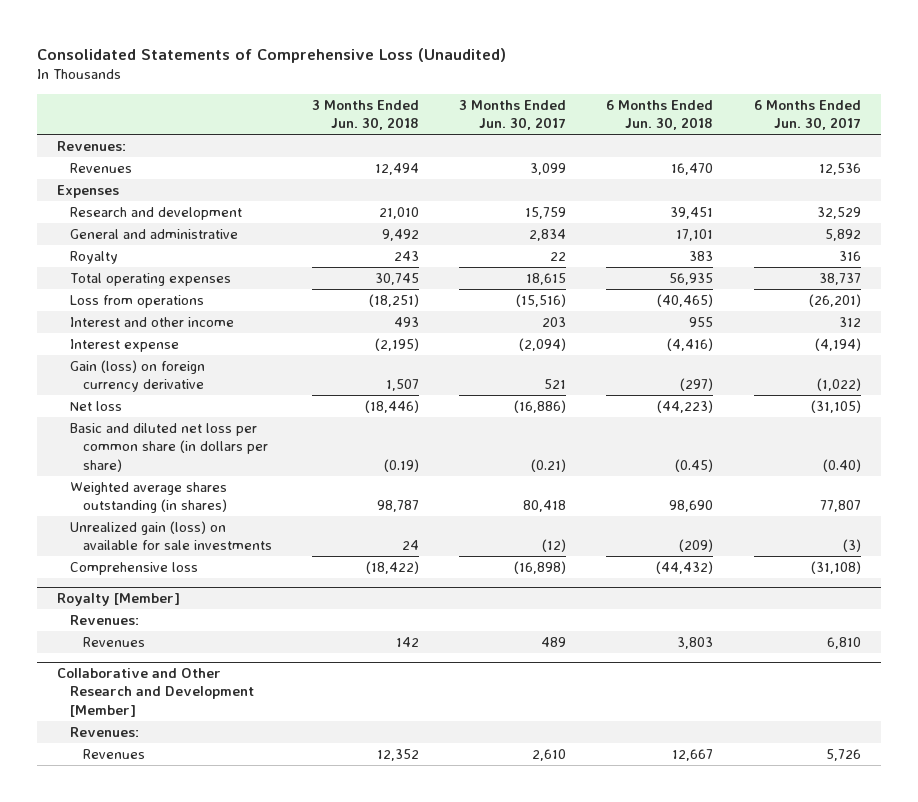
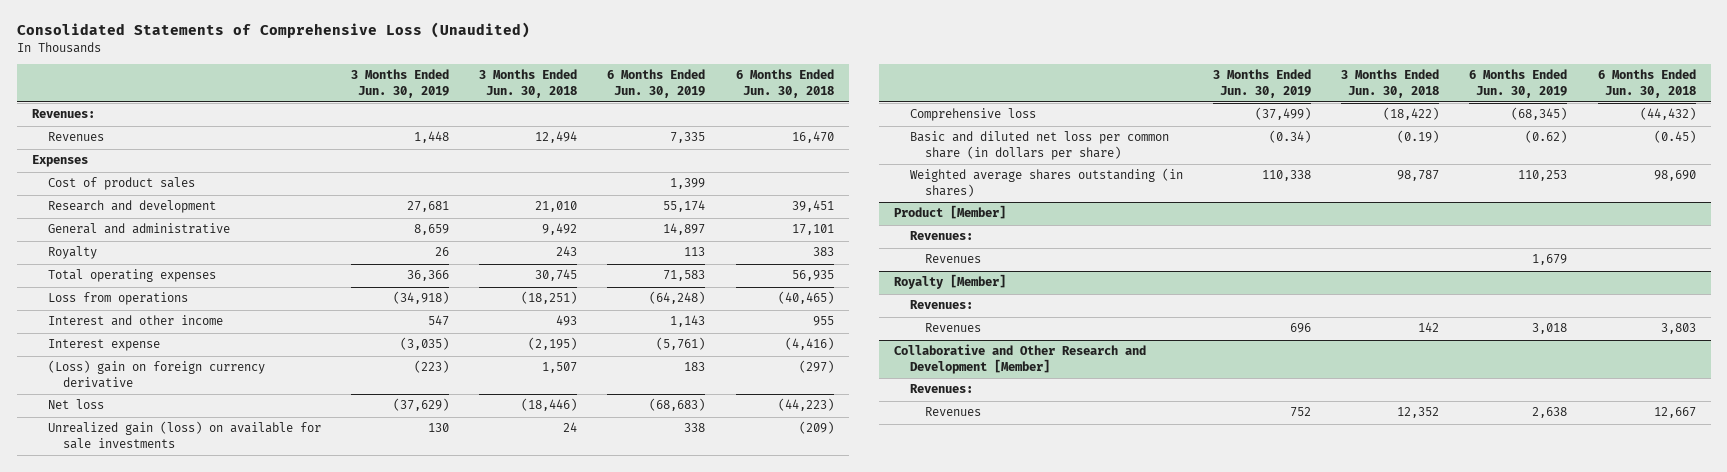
[459,99,567,131] 3 Months Ended Jun. 30, 2017 -> none
[753,99,861,131] 6 Months Ended Jun. 30, 2017 -> none
none -> [350,69,449,98] 3 Months Ended Jun. 30, 2019
none -> [607,69,706,98] 6 Months Ended Jun. 30, 2019
none -> [47,177,195,191] Cost of product sales
[69,359,205,393] Gain (loss) on foreign currency derivative -> [47,360,265,389] (Loss) gain on foreign currency derivative
[69,422,268,472] Basic and diluted net loss per common share (in dollars per share) -> [909,131,1169,161] Basic and diluted net loss per common share (in dollars per share)
[69,481,227,514] Weighted average shares outstanding (in shares) -> [909,168,1183,198] Weighted average shares outstanding (in shares)
none -> [893,205,1006,220] Product [Member]
none -> [909,231,973,241] Revenues:
none -> [925,254,982,264] Revenues

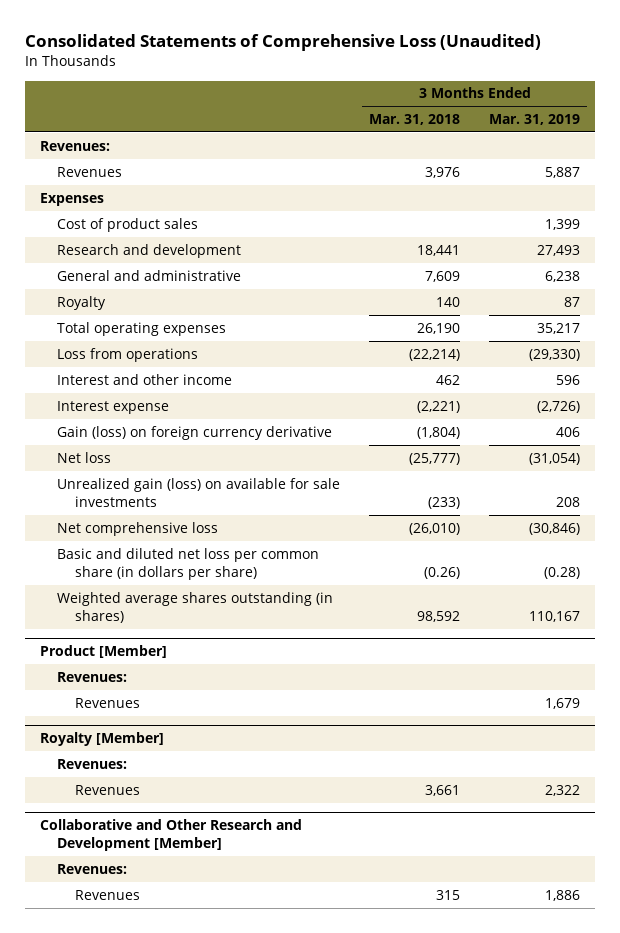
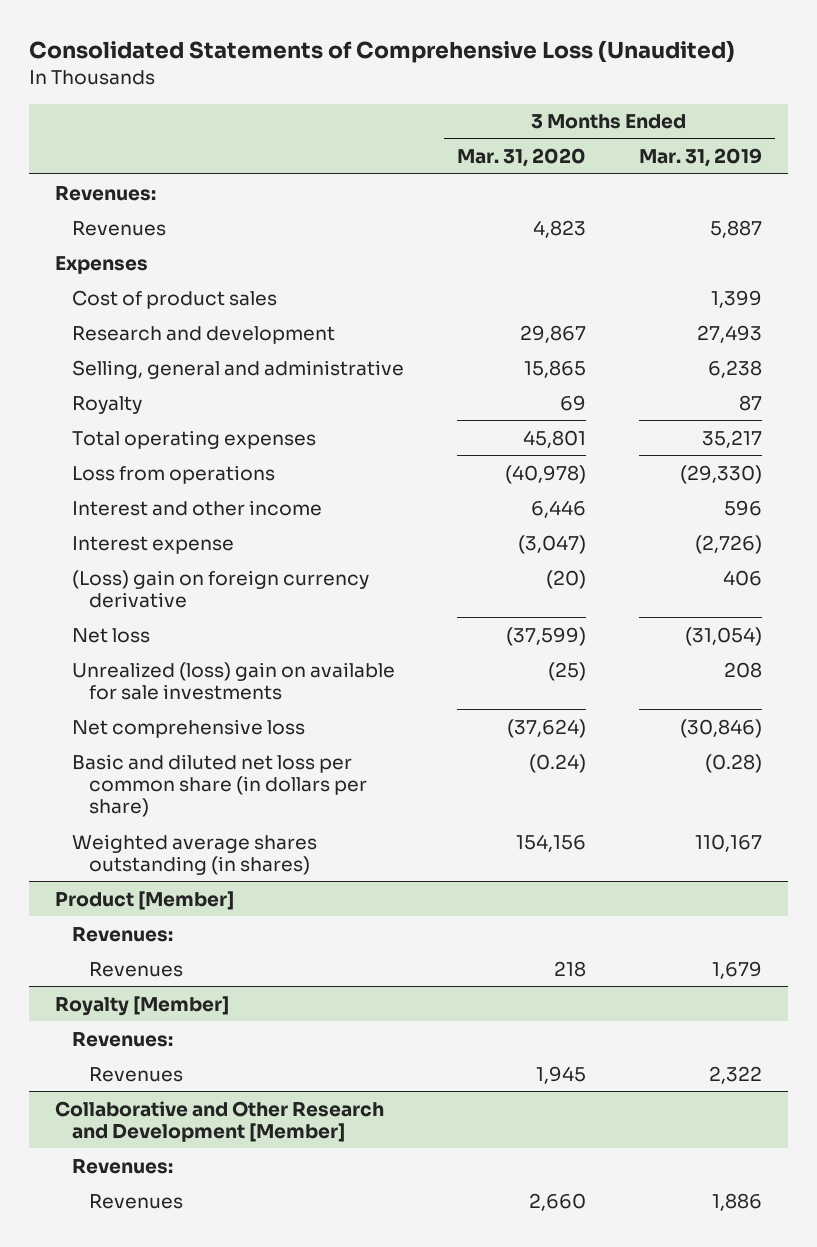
[369,113,461,125] Mar. 31, 2018 -> none
none -> [456,148,586,168] Mar. 31, 2020
[57,269,242,281] General and administrative -> [72,359,405,379] Selling, general and administrative
[57,425,333,440] Gain (loss) on foreign currency derivative -> [72,569,370,608] (Loss) gain on foreign currency derivative
[57,477,341,507] Unrealized gain (loss) on available for sale investments -> [72,661,396,700] Unrealized (loss) gain on available for sale investments

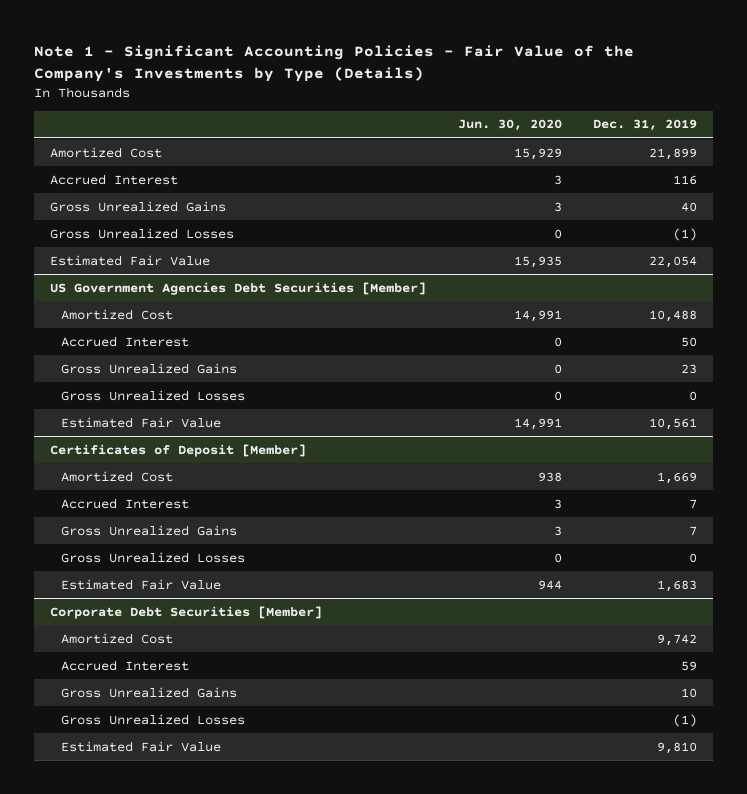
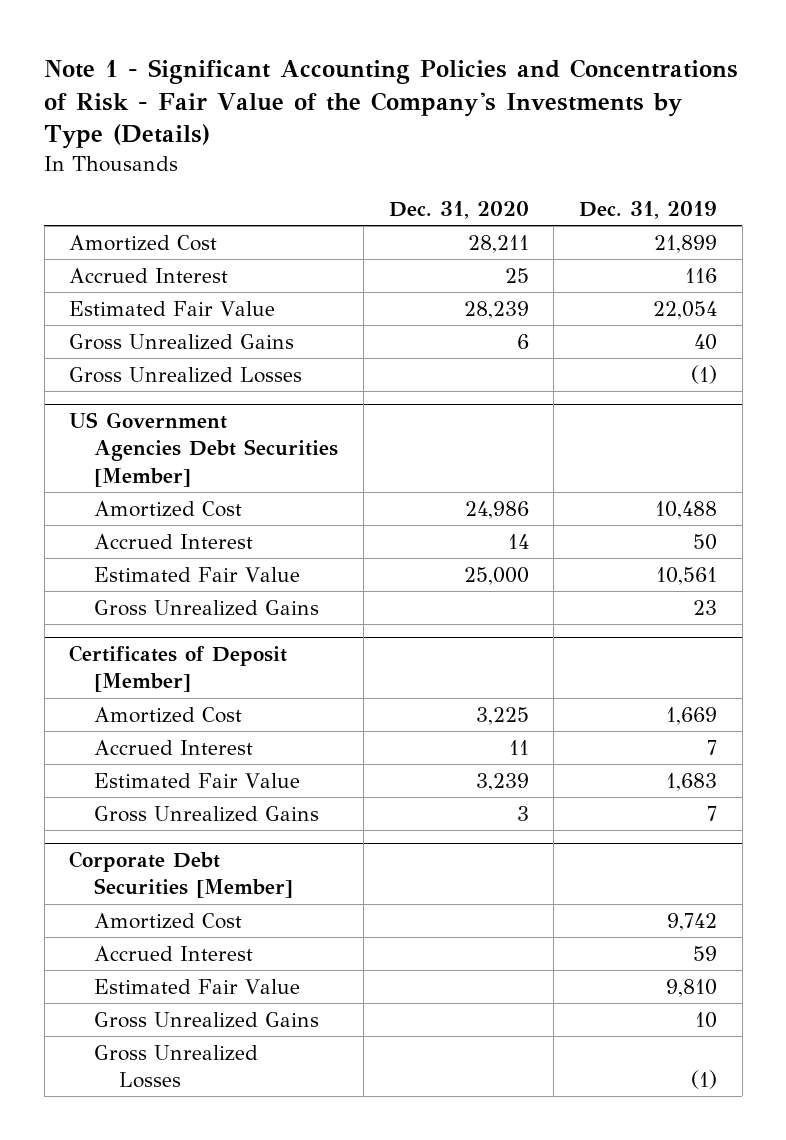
[34,45,635,82] Note 1 - Significant Accounting Policies - Fair Value of the Company's Investments by Type (Details) -> [44,58,739,150] Note 1 - Significant Accounting Policies and Concentrations of Risk - Fair Value of the Company's Investments by Type (Details)
[457,119,562,132] Jun. 30, 2020 -> none
none -> [388,200,529,219] Dec. 31, 2020
[50,254,211,266] Estimated Fair Value -> [69,300,276,316] Estimated Fair Value
[61,389,246,401] Gross Unrealized Losses -> none
[61,362,238,374] Gross Unrealized Gains -> [94,599,320,616] Gross Unrealized Gains
[61,551,246,563] Gross Unrealized Losses -> none
[61,524,238,536] Gross Unrealized Gains -> [94,805,320,822] Gross Unrealized Gains
[61,740,222,752] Estimated Fair Value -> [94,978,301,994] Estimated Fair Value

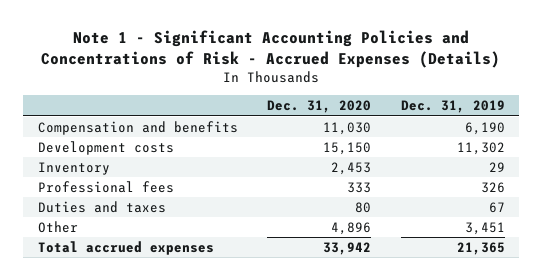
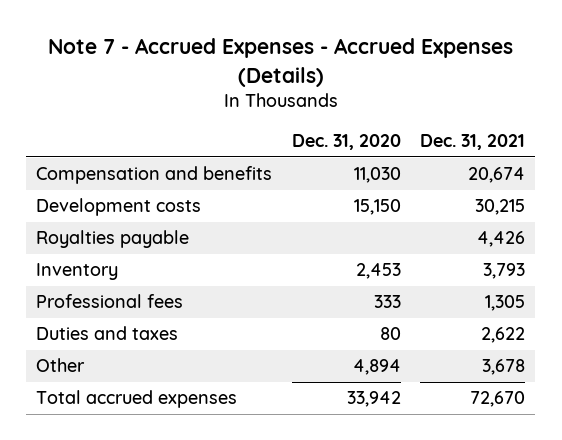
[41,30,501,69] Note 1 - Significant Accounting Policies and Concentrations of Risk - Accrued Expenses (Details) -> [47,38,513,87] Note 7 - Accrued Expenses - Accrued Expenses (Details)
[400,100,505,114] Dec. 31, 2019 -> none
none -> [420,134,526,151] Dec. 31, 2021
none -> [36,230,190,249] Royalties payable
[331,221,372,235] 4,896 -> [352,359,401,376] 4,894

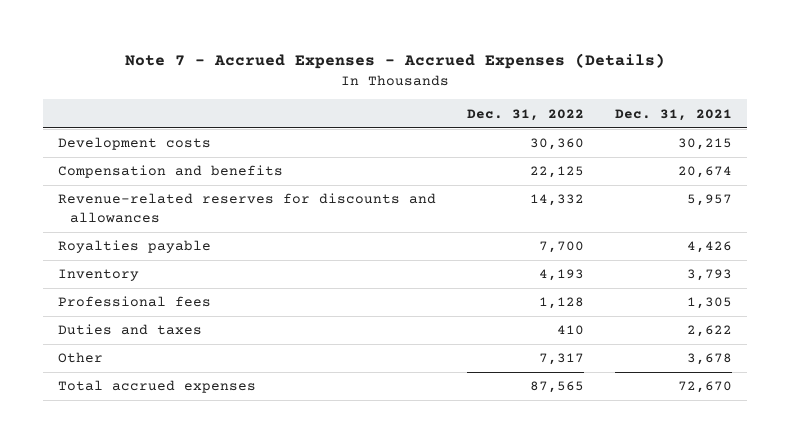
[291,134,401,151] Dec. 31, 2020 -> none
none -> [466,108,584,121] Dec. 31, 2022
[36,166,273,185] Compensation and benefits -> [57,165,283,179] Compensation and benefits
none -> [57,193,436,223] Revenue-related reserves for discounts and allowances

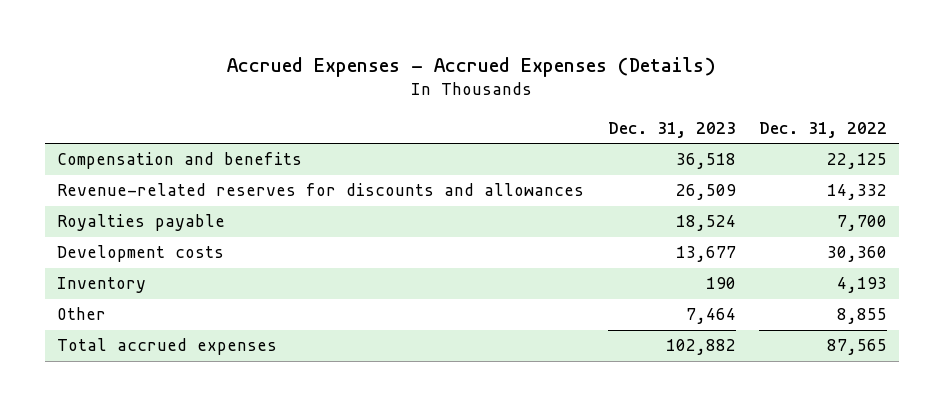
[124,53,665,70] Note 7 - Accrued Expenses - Accrued Expenses (Details) -> [227,56,717,77] Accrued Expenses - Accrued Expenses (Details)
[614,108,732,121] Dec. 31, 2021 -> none
none -> [607,121,736,138] Dec. 31, 2023
[57,137,211,151] Development costs -> [57,245,225,263] Development costs
[57,296,211,308] Professional fees -> none
[57,324,202,336] Duties and taxes -> none
[538,353,584,366] 7,317 -> [837,308,888,325] 8,855

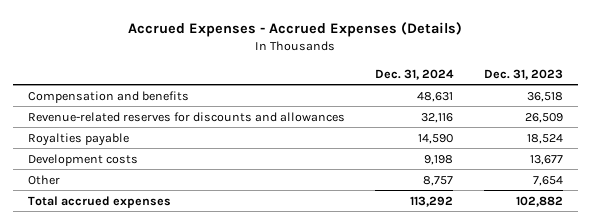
[759,121,888,138] Dec. 31, 2022 -> none
none -> [375,68,455,80] Dec. 31, 2024
[57,277,147,294] Inventory -> none
[685,308,736,325] 7,464 -> [532,175,563,186] 7,654

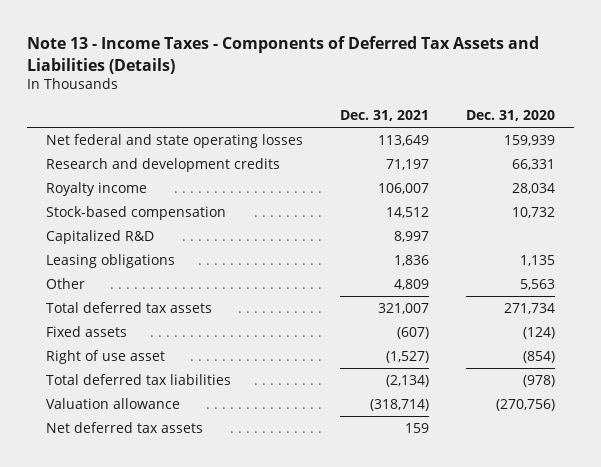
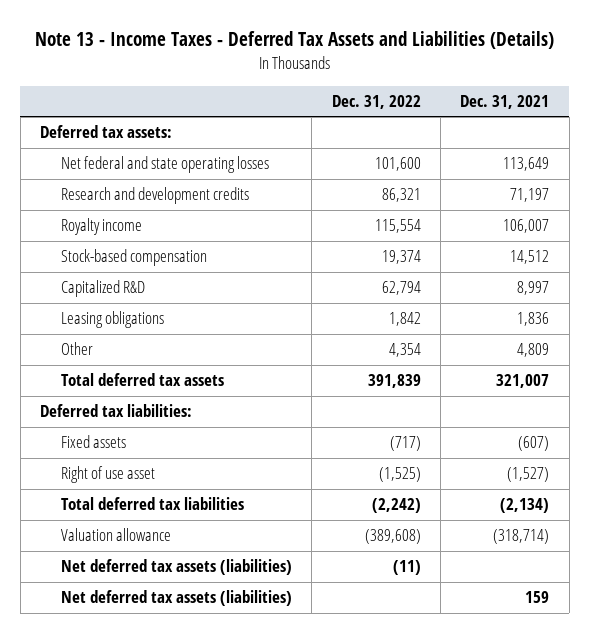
[27,36,540,74] Note 13 - Income Taxes - Components of Deferred Tax Assets and Liabilities (Details) -> [34,31,554,50] Note 13 - Income Taxes - Deferred Tax Assets and Liabilities (Details)
[466,110,556,122] Dec. 31, 2020 -> none
none -> [331,94,421,109] Dec. 31, 2022
none -> [40,125,173,139] Deferred tax assets:
none -> [40,404,193,418] Deferred tax liabilities:
none -> [60,559,292,576] Net deferred tax assets (liabilities)
[46,422,204,434] Net deferred tax assets -> [60,590,292,607] Net deferred tax assets (liabilities)

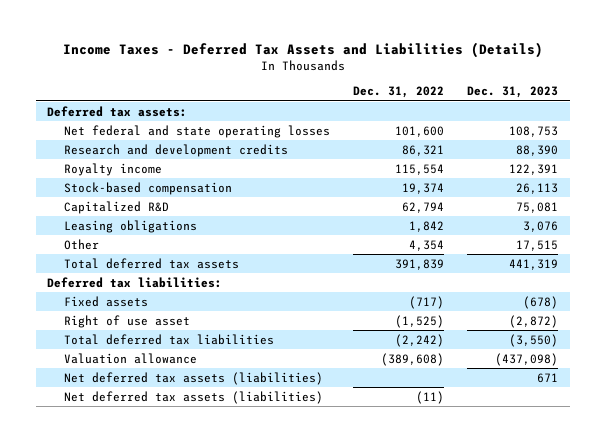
[34,31,554,50] Note 13 - Income Taxes - Deferred Tax Assets and Liabilities (Details) -> [62,42,543,59] Income Taxes - Deferred Tax Assets and Liabilities (Details)
[460,94,550,109] Dec. 31, 2021 -> none
none -> [467,86,559,99] Dec. 31, 2023
[60,559,292,576] Net deferred tax assets (liabilities) -> [63,390,323,404] Net deferred tax assets (liabilities)

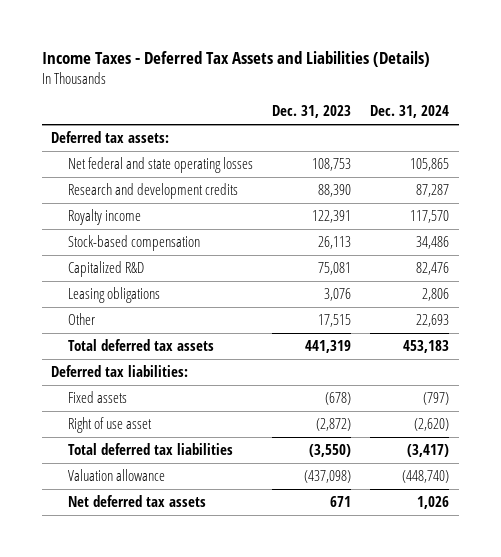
[352,86,444,99] Dec. 31, 2022 -> none
none -> [370,105,450,119] Dec. 31, 2024
[63,390,323,404] Net deferred tax assets (liabilities) -> none
[63,371,323,385] Net deferred tax assets (liabilities) -> [67,495,206,508] Net deferred tax assets

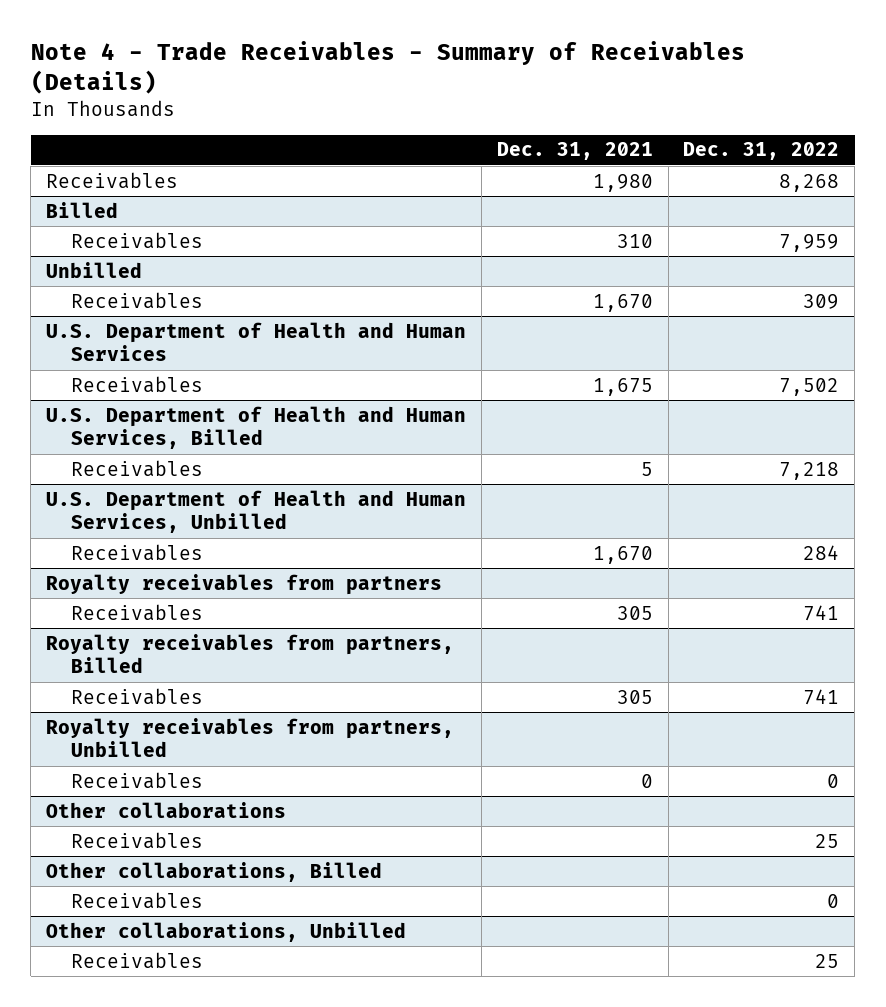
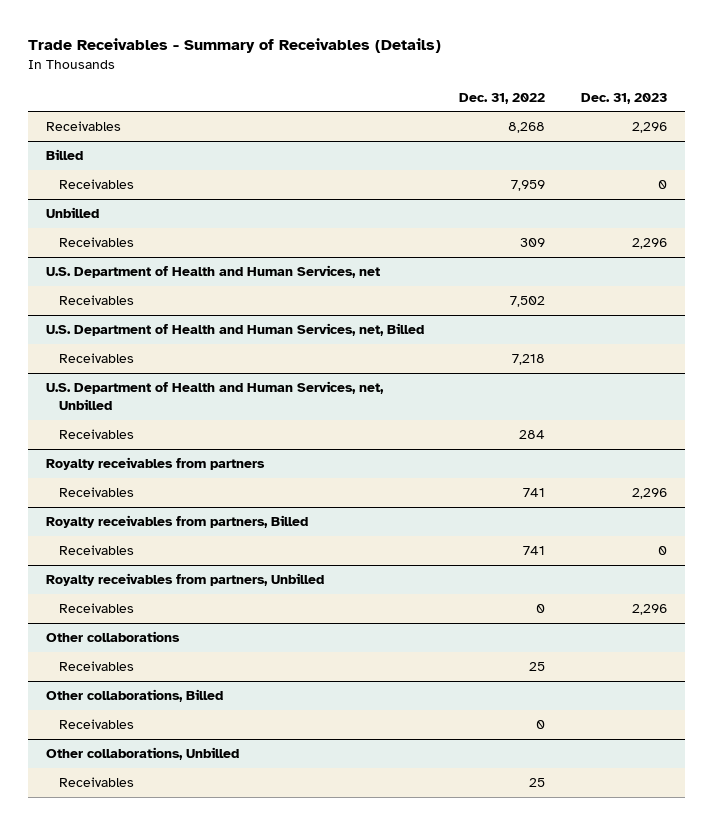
[30,41,745,95] Note 4 - Trade Receivables - Summary of Receivables (Details) -> [28,37,442,53] Trade Receivables - Summary of Receivables (Details)
[496,142,653,161] Dec. 31, 2021 -> none
none -> [580,92,667,104] Dec. 31, 2023
[46,321,467,362] U.S. Department of Health and Human Services -> [46,265,381,279] U.S. Department of Health and Human Services, net
[46,405,467,450] U.S. Department of Health and Human Services, Billed -> [46,323,425,337] U.S. Department of Health and Human Services, net, Billed
[46,489,467,534] U.S. Department of Health and Human Services, Unbilled -> [46,381,385,411] U.S. Department of Health and Human Services, net, Unbilled

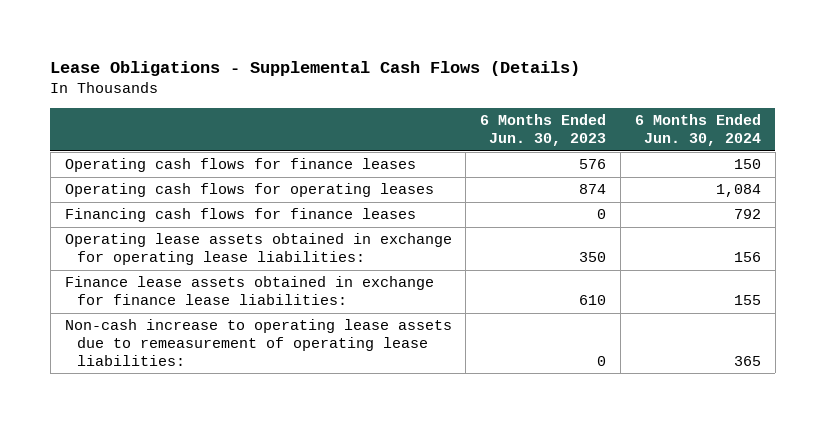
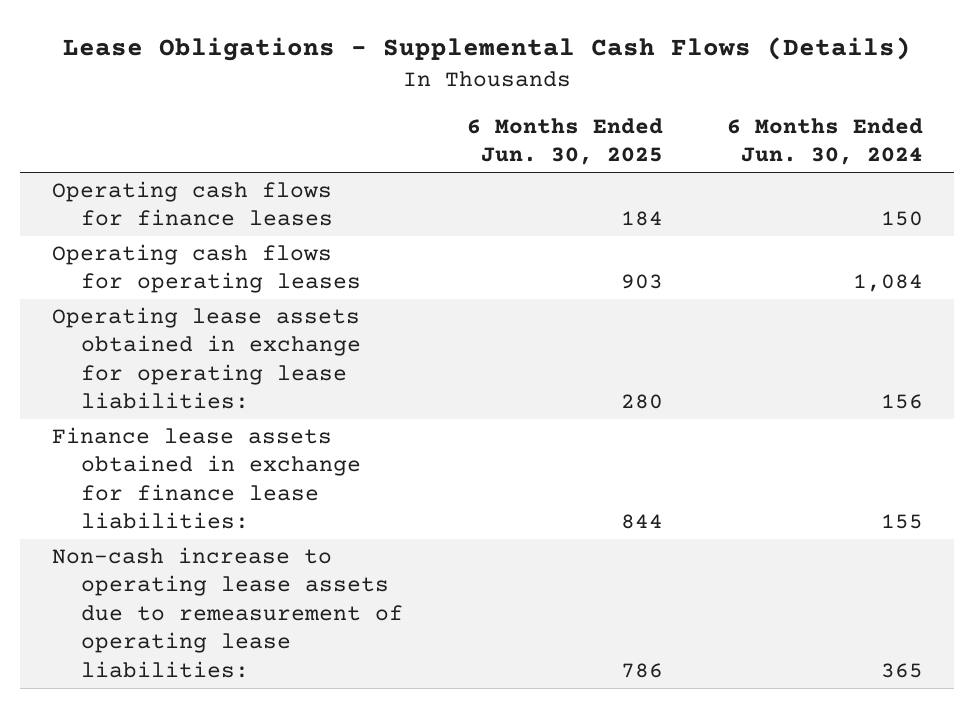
[480,114,607,147] 6 Months Ended Jun. 30, 2023 -> none
none -> [466,117,663,166] 6 Months Ended Jun. 30, 2025
[64,208,416,223] Financing cash flows for finance leases -> none

